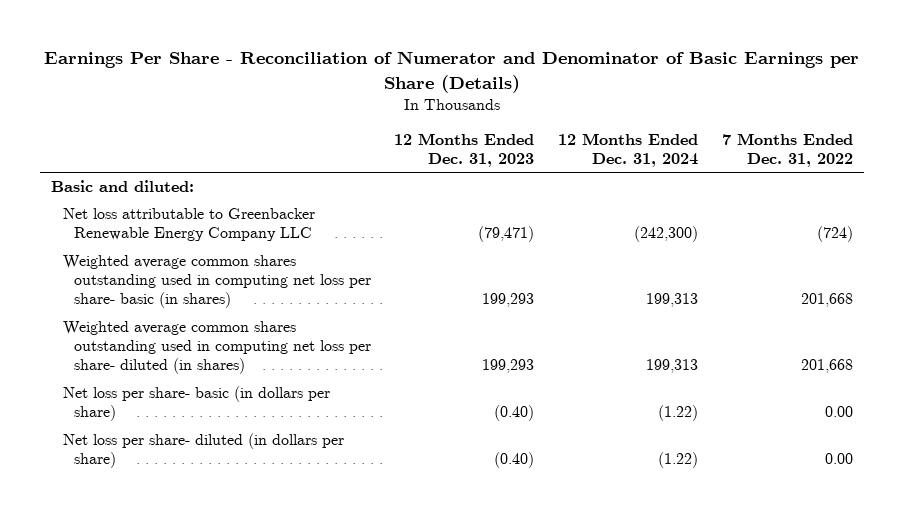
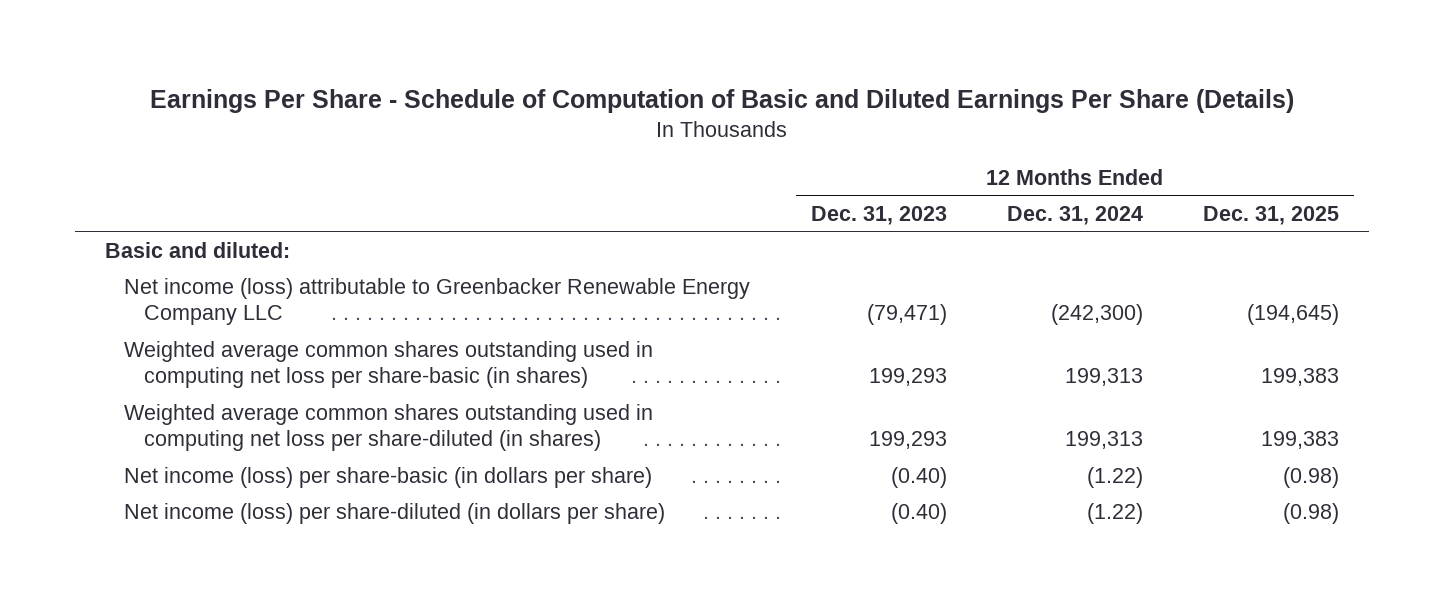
[44,51,860,93] Earnings Per Share - Reconciliation of Numerator and Denominator of Basic Earnings per Share (Details) -> [149,89,1294,114] Earnings Per Share - Schedule of Computation of Basic and Diluted Earnings Per Share (Details)
[721,132,853,167] 7 Months Ended Dec. 31, 2022 -> none
none -> [1203,205,1340,225] Dec. 31, 2025
[62,208,315,242] Net loss attributable to Greenbacker Renewable Energy Company LLC -> [124,277,751,326] Net income (loss) attributable to Greenbacker Renewable Energy Company LLC
[62,255,371,309] Weighted average common shares outstanding used in computing net loss per share- basic (in shares) -> [124,340,654,389] Weighted average common shares outstanding used in computing net loss per share-basic (in shares)
[62,321,371,375] Weighted average common shares outstanding used in computing net loss per share- diluted (in shares) -> [124,403,654,452] Weighted average common shares outstanding used in computing net loss per share-diluted (in shares)
[62,386,330,422] Net loss per share- basic (in dollars per share) -> [124,466,653,488] Net income (loss) per share-basic (in dollars per share)
[62,433,344,469] Net loss per share- diluted (in dollars per share) -> [124,502,666,524] Net income (loss) per share-diluted (in dollars per share)

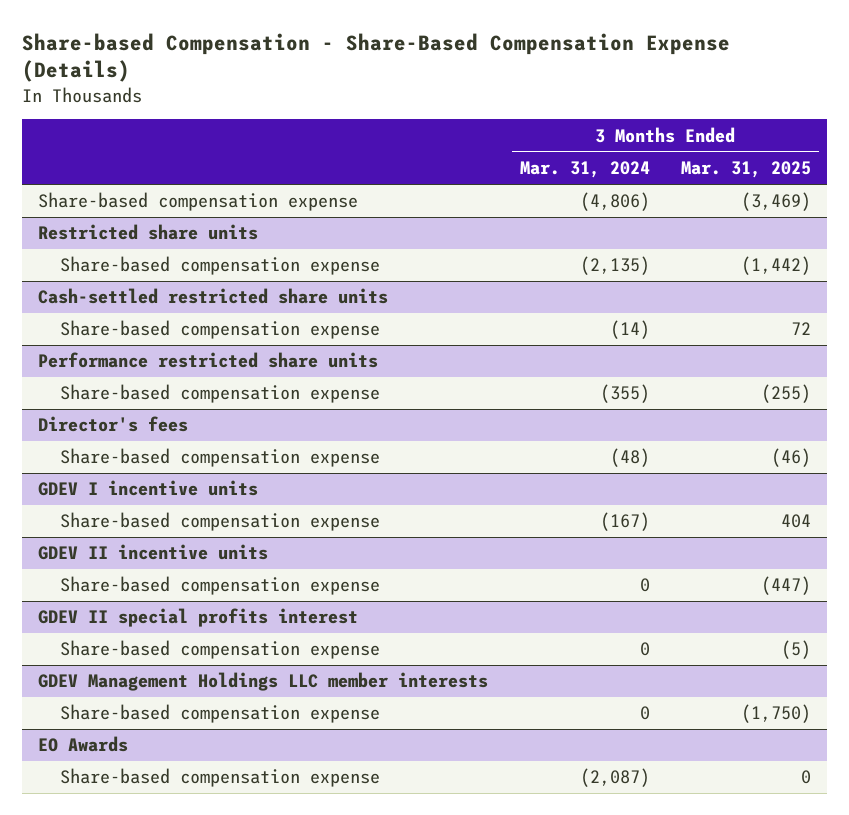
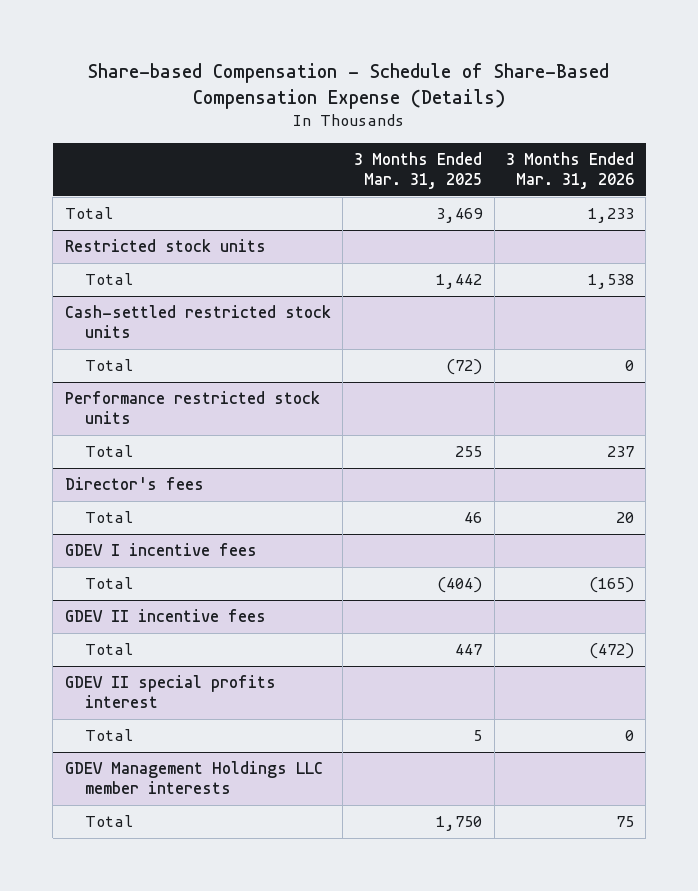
[21,32,730,83] Share-based Compensation - Share-Based Compensation Expense (Details) -> [88,63,610,110] Share-based Compensation - Schedule of Share-Based Compensation Expense (Details)
[519,161,650,179] Mar. 31, 2024 -> none
none -> [505,152,634,190] 3 Months Ended Mar. 31, 2026
[37,192,358,212] Share-based compensation expense -> none
[60,256,381,276] Share-based compensation expense -> none
[60,320,381,340] Share-based compensation expense -> none
[60,384,381,404] Share-based compensation expense -> none
none -> [64,207,113,220] Total
[37,224,258,241] Restricted share units -> [64,239,266,253] Restricted stock units
none -> [84,273,133,286] Total
[37,288,388,305] Cash-settled restricted share units -> [64,305,331,339] Cash-settled restricted stock units
none -> [84,359,133,372] Total
[37,352,378,369] Performance restricted share units -> [64,391,320,425] Performance restricted stock units
none -> [84,445,133,458] Total
[60,448,381,468] Share-based compensation expense -> none
[60,512,381,532] Share-based compensation expense -> none
[60,576,381,596] Share-based compensation expense -> none
none -> [84,511,133,524] Total
[37,480,258,497] GDEV I incentive units -> [64,543,257,557] GDEV I incentive fees
none -> [84,577,133,590] Total
[37,544,268,561] GDEV II incentive units -> [64,609,266,623] GDEV II incentive fees
none -> [84,643,133,656] Total
[60,640,381,660] Share-based compensation expense -> none
none -> [84,729,133,742] Total
[60,704,381,724] Share-based compensation expense -> none
[37,736,128,753] EO Awards -> none
[60,768,381,788] Share-based compensation expense -> none
none -> [84,815,133,828] Total

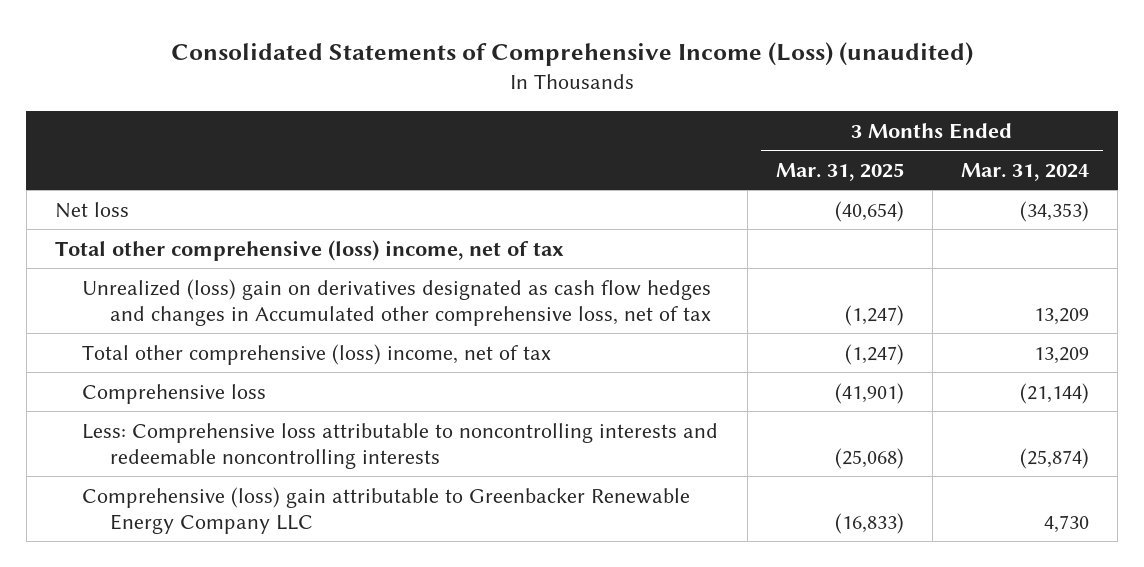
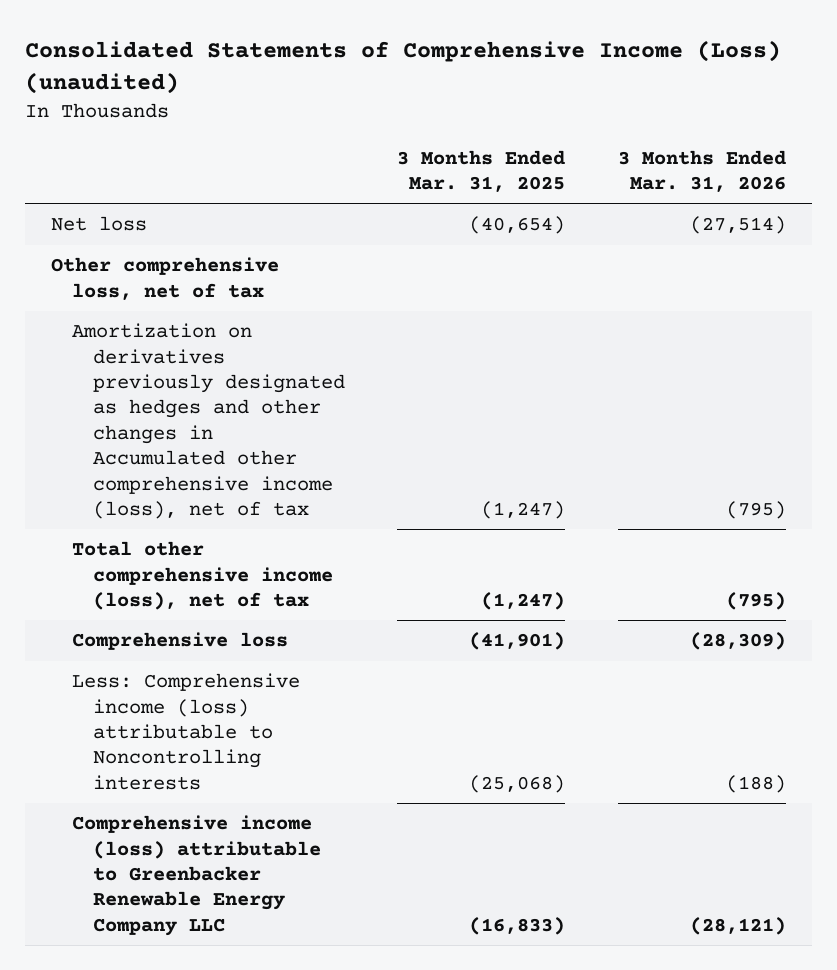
[961,163,1090,182] Mar. 31, 2024 -> none
none -> [617,149,786,192] 3 Months Ended Mar. 31, 2026
[54,239,564,261] Total other comprehensive (loss) income, net of tax -> [51,257,280,300] Other comprehensive loss, net of tax
[82,278,712,326] Unrealized (loss) gain on derivatives designated as cash flow hedges and changes in Accumulated other comprehensive loss, net of tax -> [72,323,345,520] Amortization on derivatives previously designated as hedges and other changes in Accumulated other comprehensive income (loss), net of tax
[82,343,552,365] Total other comprehensive (loss) income, net of tax -> [72,541,333,611] Total other comprehensive income (loss), net of tax
[82,422,719,469] Less: Comprehensive loss attributable to noncontrolling interests and redeemable noncontrolling interests -> [72,673,301,790] Less: Comprehensive income (loss) attributable to Noncontrolling interests
[82,486,691,534] Comprehensive (loss) gain attributable to Greenbacker Renewable Energy Company LLC -> [72,815,321,936] Comprehensive income (loss) attributable to Greenbacker Renewable Energy Company LLC

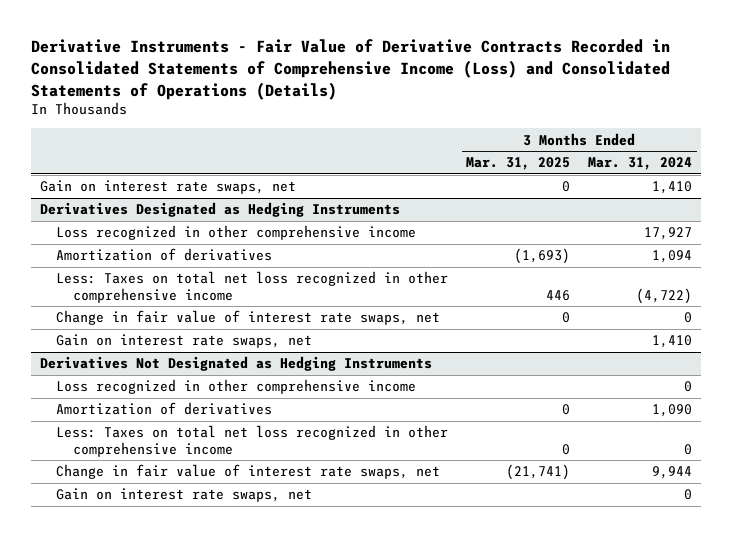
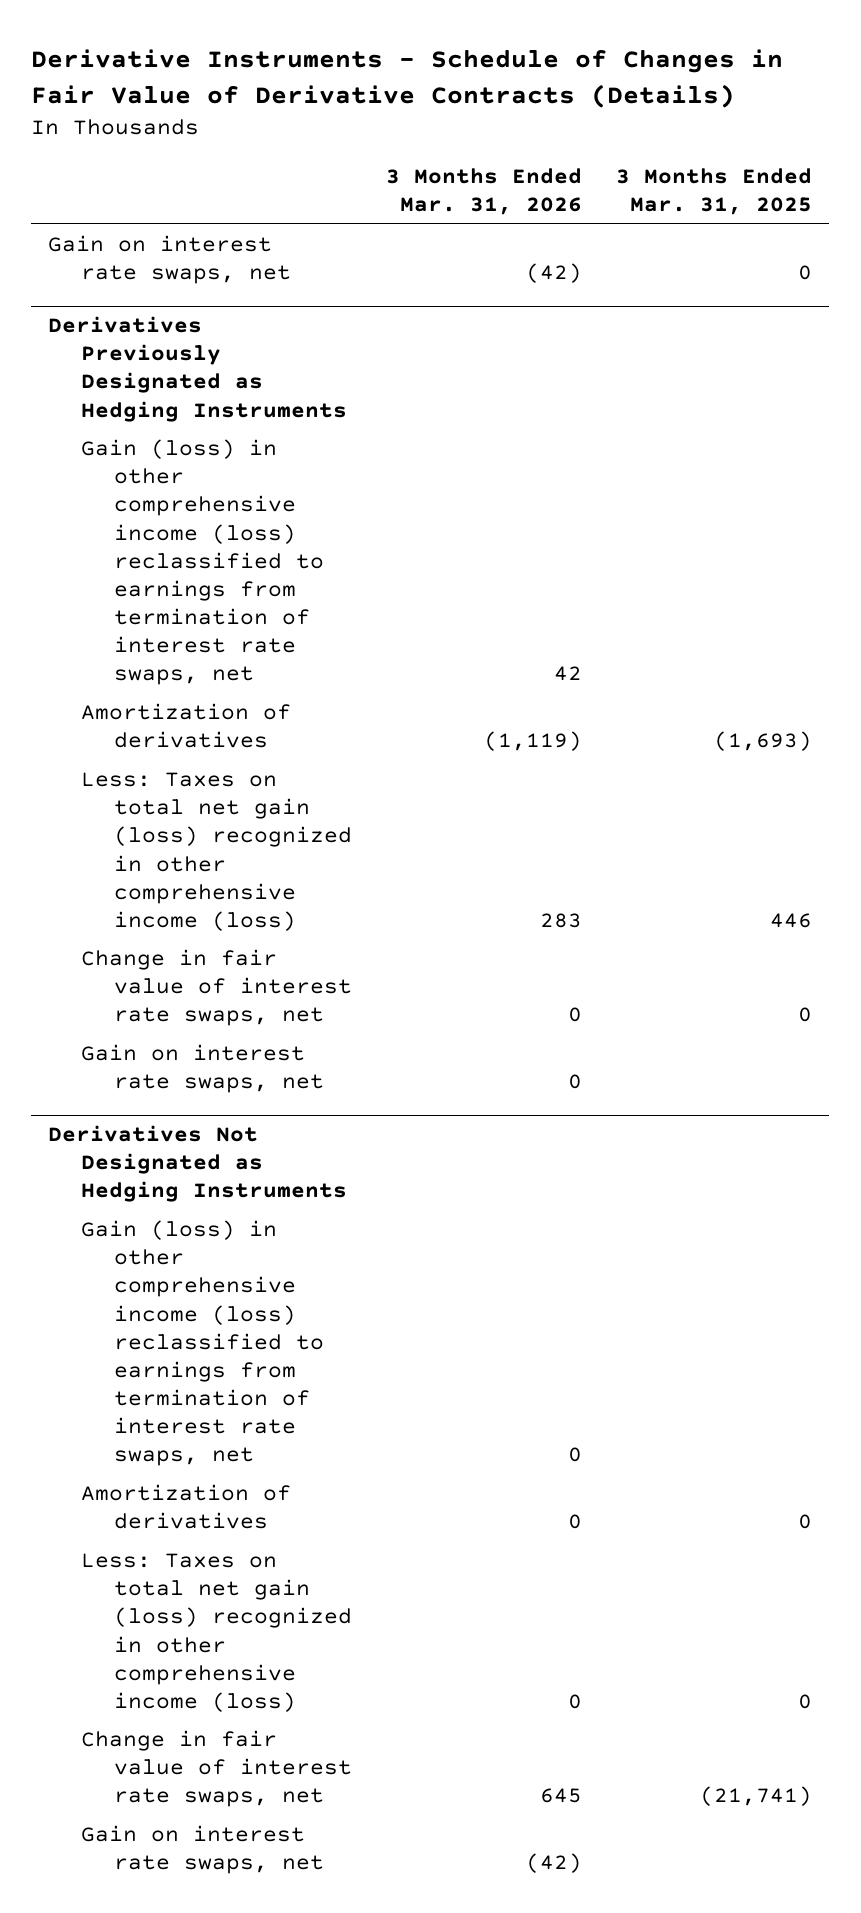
[30,39,670,100] Derivative Instruments - Fair Value of Derivative Contracts Recorded in Consolidated Statements of Comprehensive Income (Loss) and Consolidated Statements of Operations (Details) -> [31,49,784,108] Derivative Instruments - Schedule of Changes in Fair Value of Derivative Contracts (Details)
[588,157,693,171] Mar. 31, 2024 -> none
none -> [386,167,583,216] 3 Months Ended Mar. 31, 2026
[39,202,400,218] Derivatives Designated as Hedging Instruments -> [48,316,348,422] Derivatives Previously Designated as Hedging Instruments
[56,225,417,241] Loss recognized in other comprehensive income -> [81,439,325,686] Gain (loss) in other comprehensive income (loss) reclassified to earnings from termination of interest rate swaps, net
[56,271,449,303] Less: Taxes on total net loss recognized in other comprehensive income -> [81,772,353,931] Less: Taxes on total net gain (loss) recognized in other comprehensive income (loss)
[56,379,417,395] Loss recognized in other comprehensive income -> [81,1220,325,1467] Gain (loss) in other comprehensive income (loss) reclassified to earnings from termination of interest rate swaps, net
[56,425,449,457] Less: Taxes on total net loss recognized in other comprehensive income -> [81,1553,353,1712] Less: Taxes on total net gain (loss) recognized in other comprehensive income (loss)

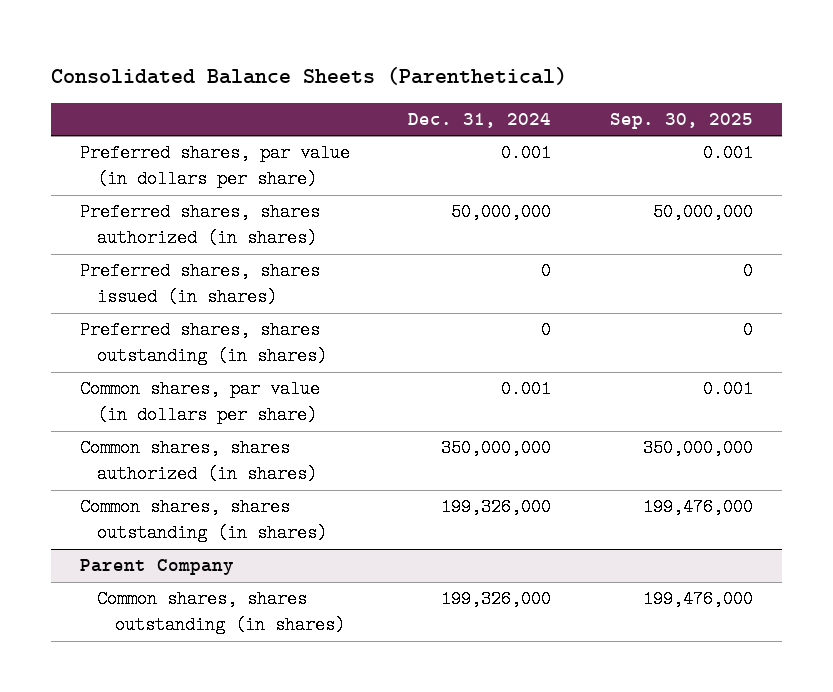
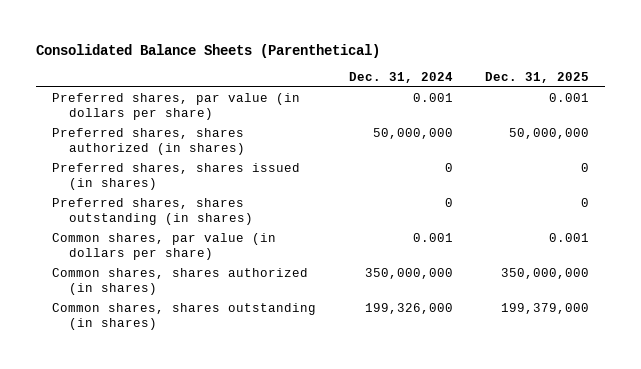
[609,113,753,130] Sep. 30, 2025 -> none
none -> [484,72,589,84] Dec. 31, 2025
[80,559,235,576] Parent Company -> none
[97,590,345,635] Common shares, shares outstanding (in shares) -> none

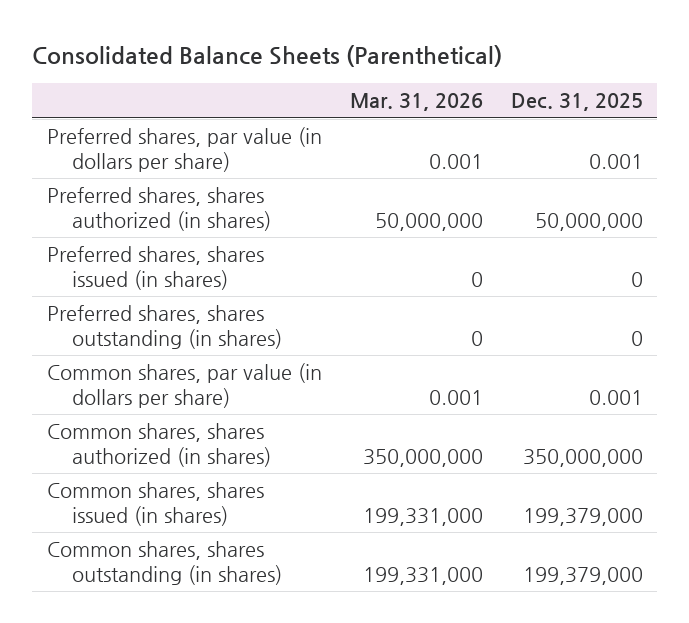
[348,72,453,84] Dec. 31, 2024 -> none
none -> [349,93,483,112] Mar. 31, 2026
none -> [46,482,264,526] Common shares, shares issued (in shares)

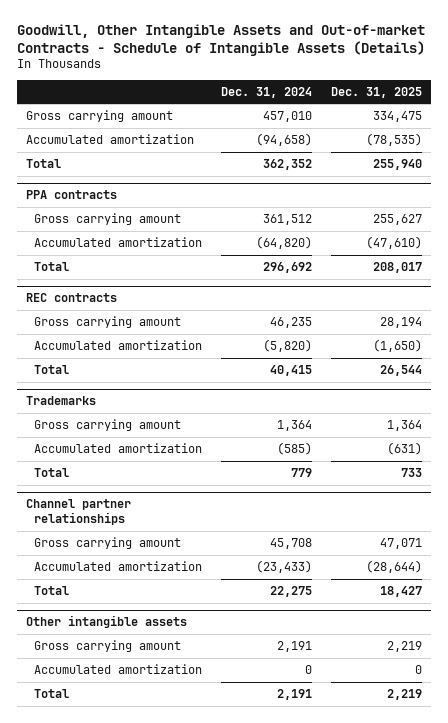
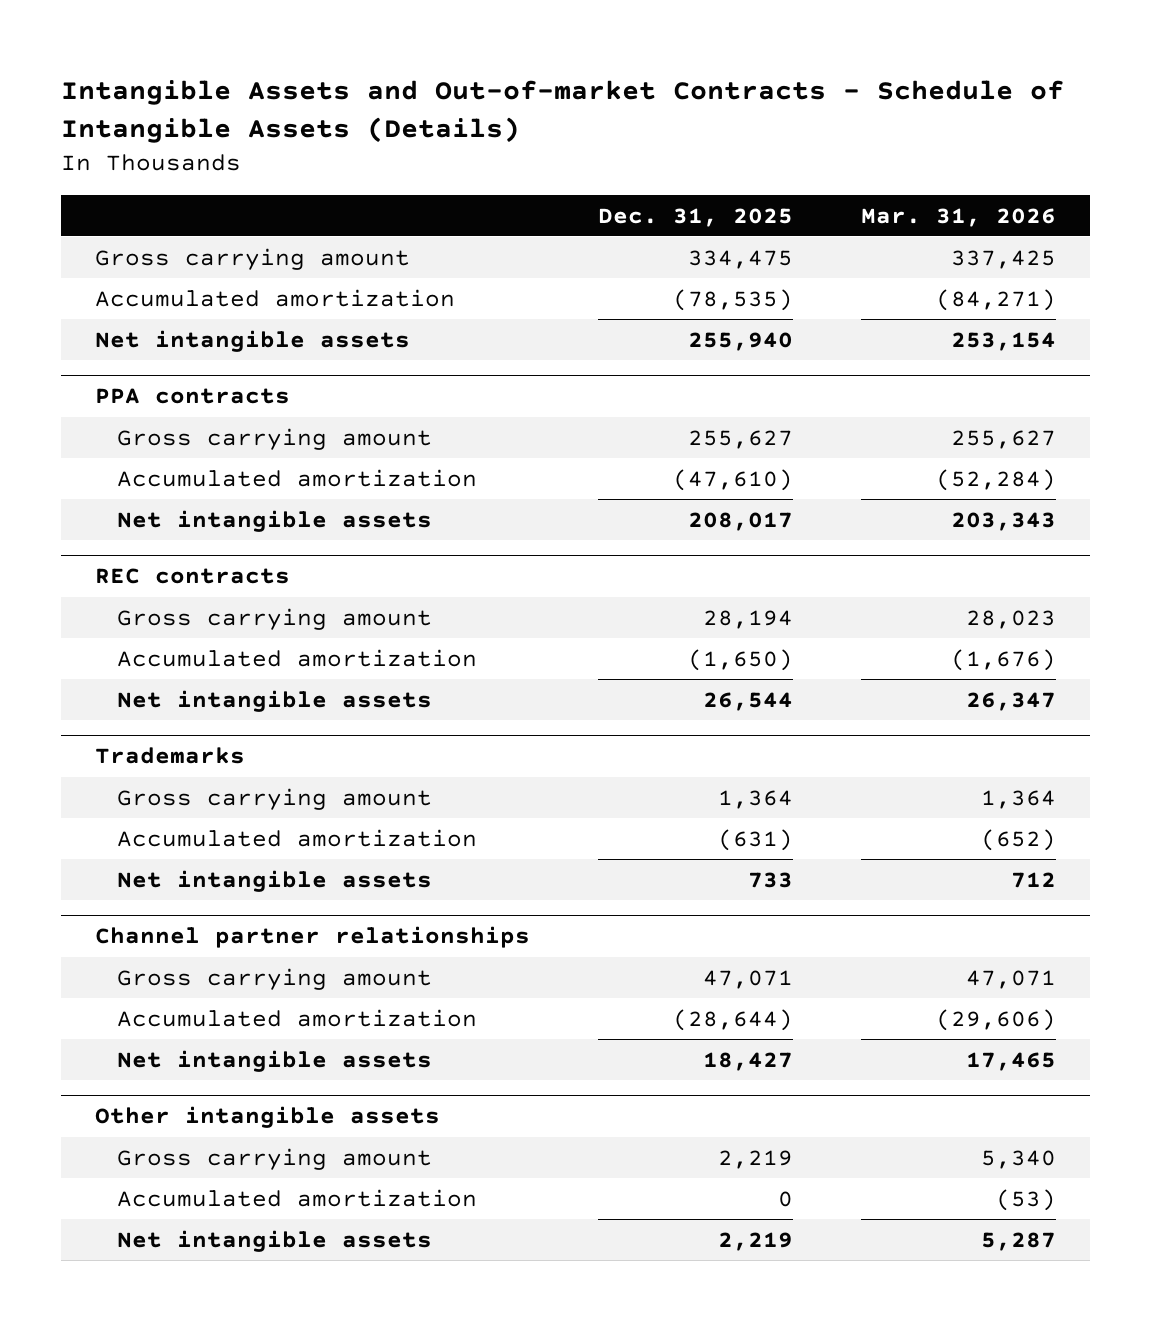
[16,23,425,56] Goodwill, Other Intangible Assets and Out-of-market Contracts - Schedule of Intangible Assets (Details) -> [60,79,1064,144] Intangible Assets and Out-of-market Contracts - Schedule of Intangible Assets (Details)
[220,86,312,98] Dec. 31, 2024 -> none
none -> [861,207,1057,227] Mar. 31, 2026
[26,158,62,168] Total -> [94,329,410,352] Net intangible assets
[34,261,70,271] Total -> [117,509,433,532] Net intangible assets
[34,364,70,374] Total -> [117,689,433,712] Net intangible assets
[34,467,70,477] Total -> [117,869,433,892] Net intangible assets
[34,585,70,595] Total -> [117,1049,433,1072] Net intangible assets
[34,688,70,698] Total -> [117,1229,433,1252] Net intangible assets

